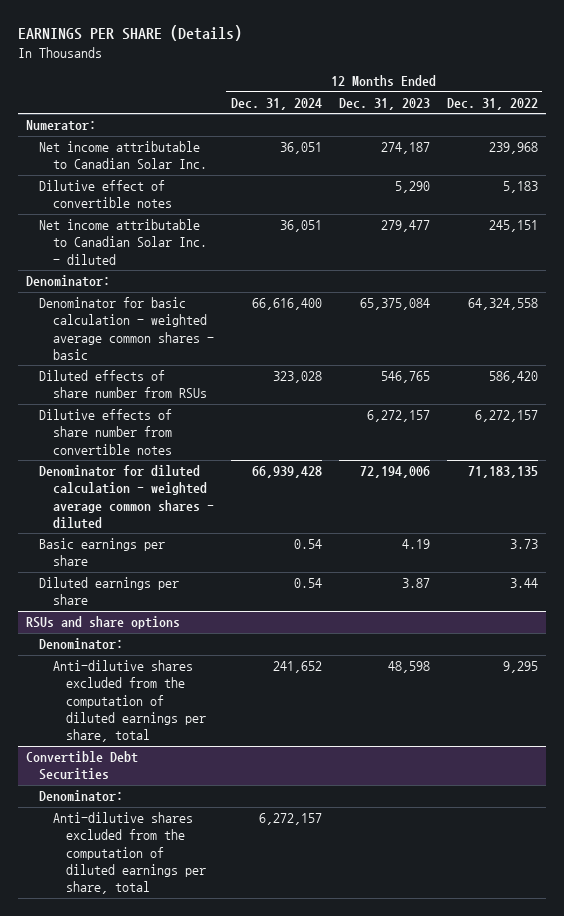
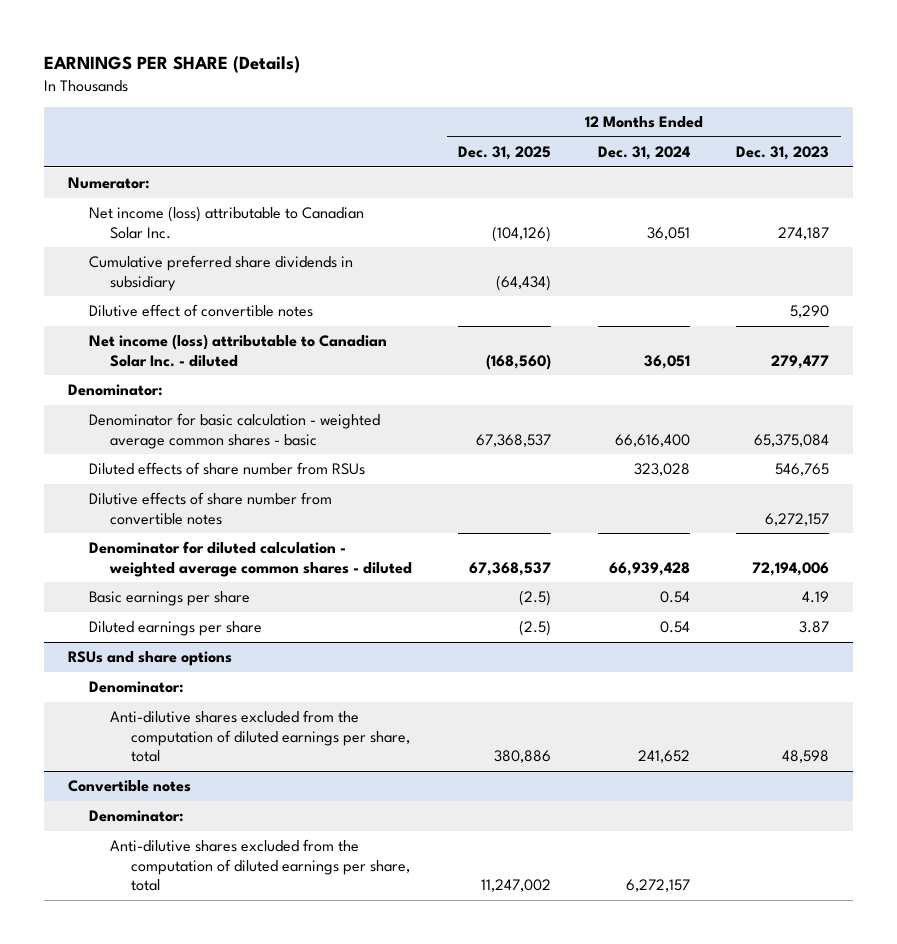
[446,97,538,110] Dec. 31, 2022 -> none
none -> [458,145,552,160] Dec. 31, 2025
[39,141,207,170] Net income attributable to Canadian Solar Inc. -> [88,206,364,239] Net income (loss) attributable to Canadian Solar Inc.
none -> [88,255,353,291] Cumulative preferred share dividends in subsidiary
[39,219,207,265] Net income attributable to Canadian Solar Inc. - diluted -> [88,334,387,367] Net income (loss) attributable to Canadian Solar Inc. - diluted
[26,751,139,781] Convertible Debt Securities -> [67,780,191,793] Convertible notes

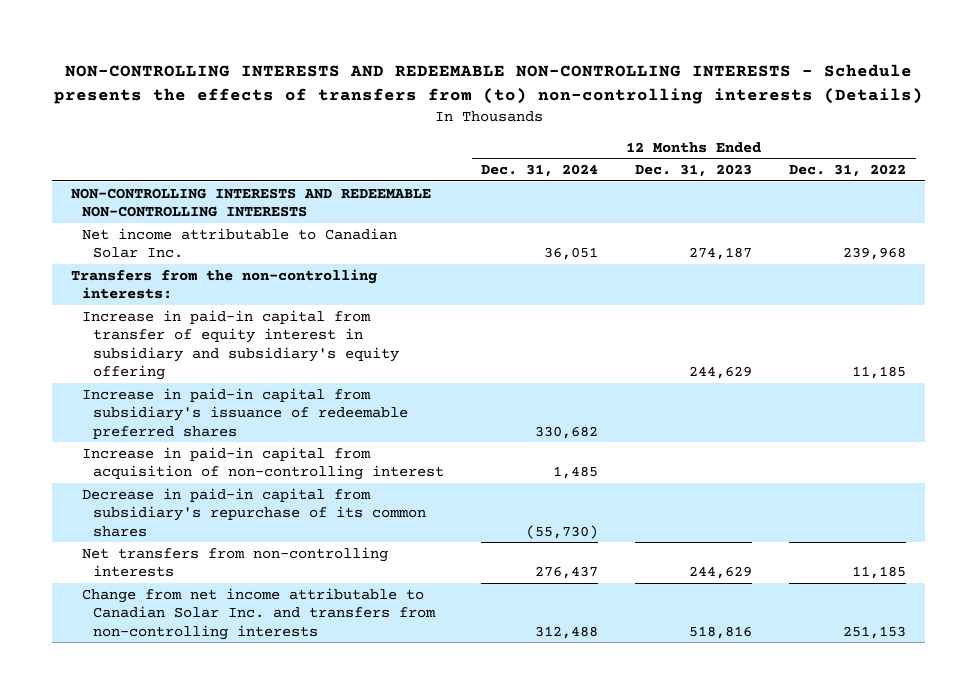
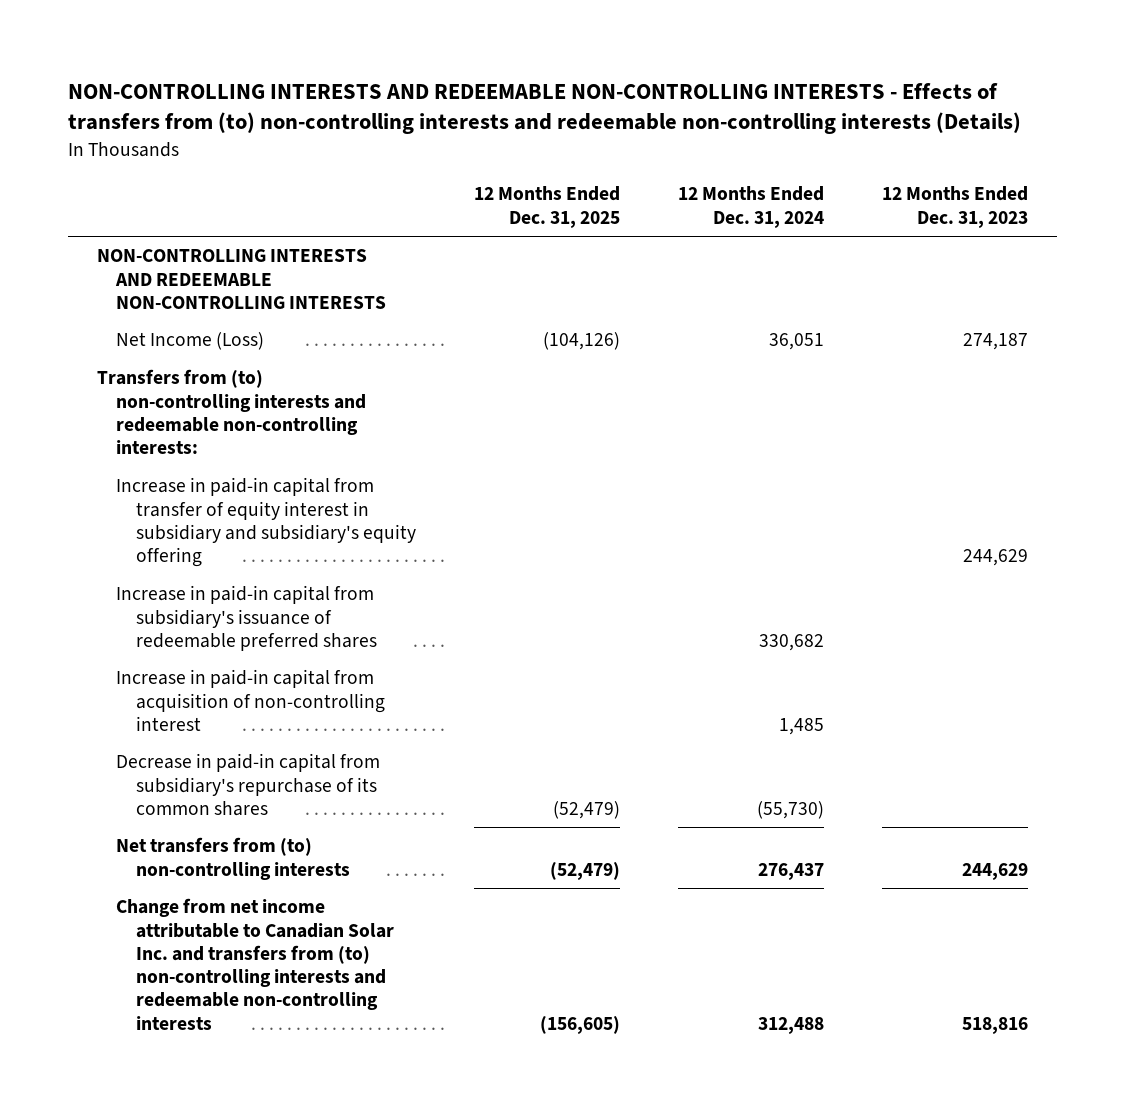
[53,64,923,104] NON-CONTROLLING INTERESTS AND REDEEMABLE NON-CONTROLLING INTERESTS - Schedule presents the effects of transfers from (to) non-controlling interests (Details) -> [68,82,1022,135] NON-CONTROLLING INTERESTS AND REDEEMABLE NON-CONTROLLING INTERESTS - Effects of transfers from (to) non-controlling interests and redeemable non-controlling interests (Details)
[789,163,907,177] Dec. 31, 2022 -> none
none -> [473,186,620,228] 12 Months Ended Dec. 31, 2025
[81,227,397,259] Net income attributable to Canadian Solar Inc. -> [116,332,265,351] Net Income (Loss)
[70,268,377,300] Transfers from the non-controlling interests: -> [97,369,367,455] Transfers from (to) non-controlling interests and redeemable non-controlling interests:
[81,546,388,578] Net transfers from non-controlling interests -> [116,837,350,880] Net transfers from (to) non-controlling interests
[81,587,437,640] Change from net income attributable to Canadian Solar Inc. and transfers from non-controlling interests -> [116,898,394,1030] Change from net income attributable to Canadian Solar Inc. and transfers from (to) non-controlling interests and redeemable non-controlling interests

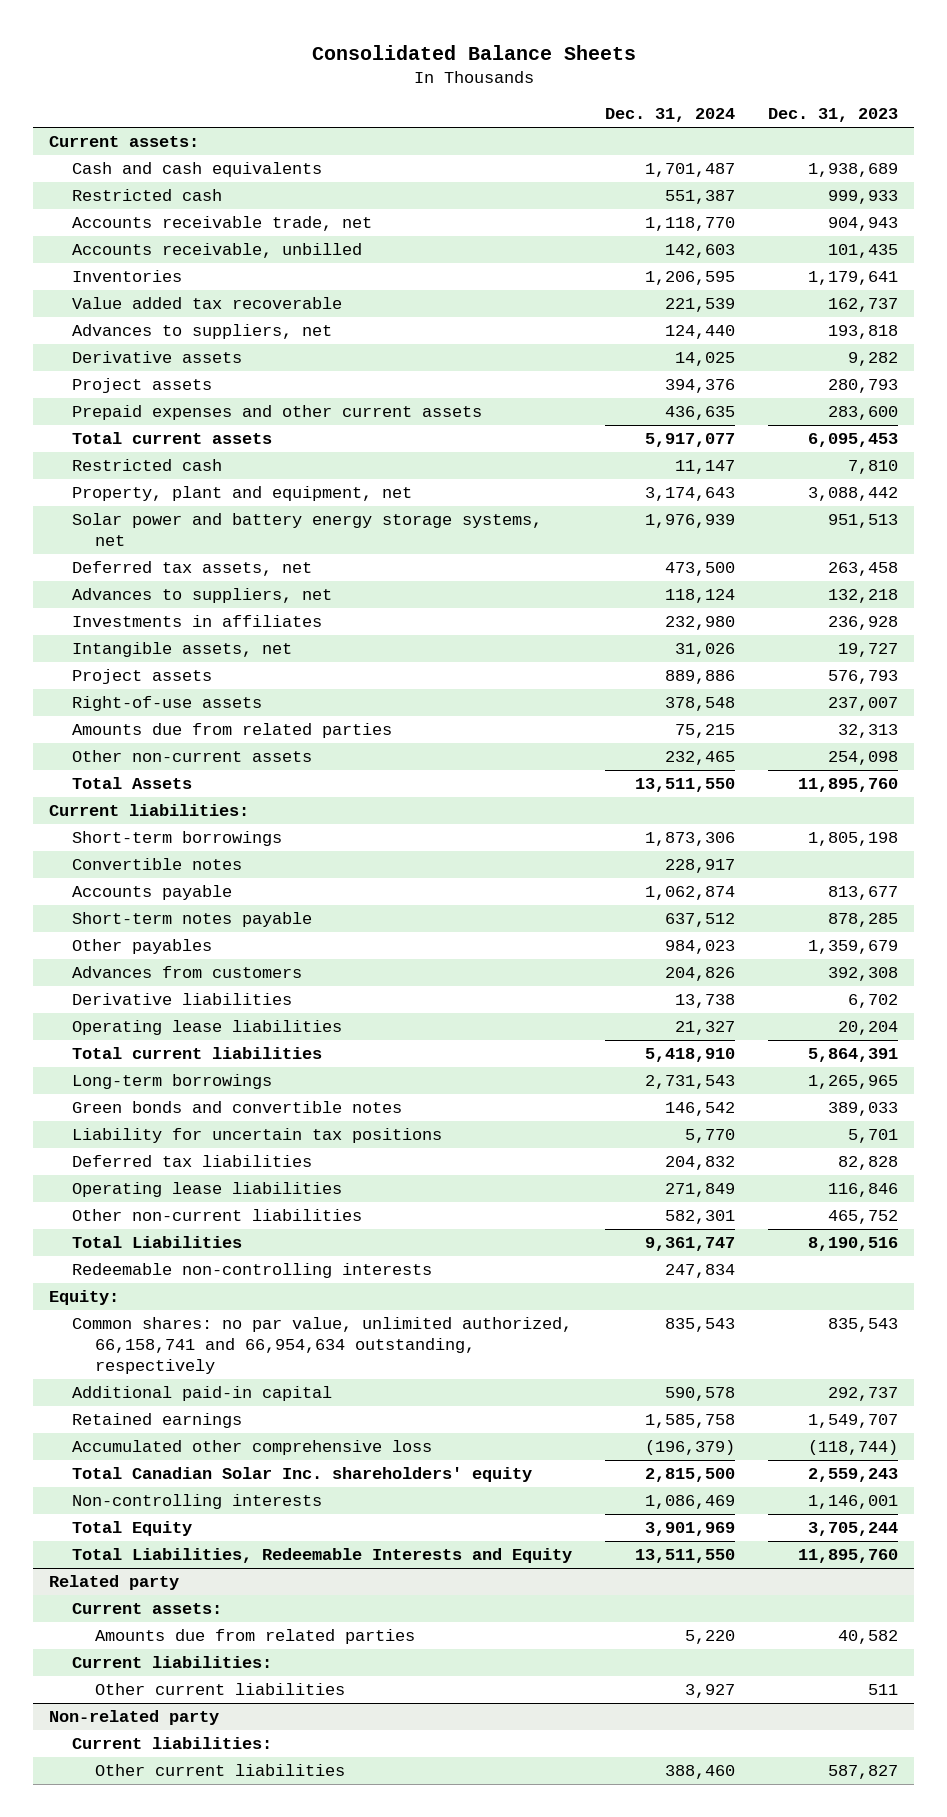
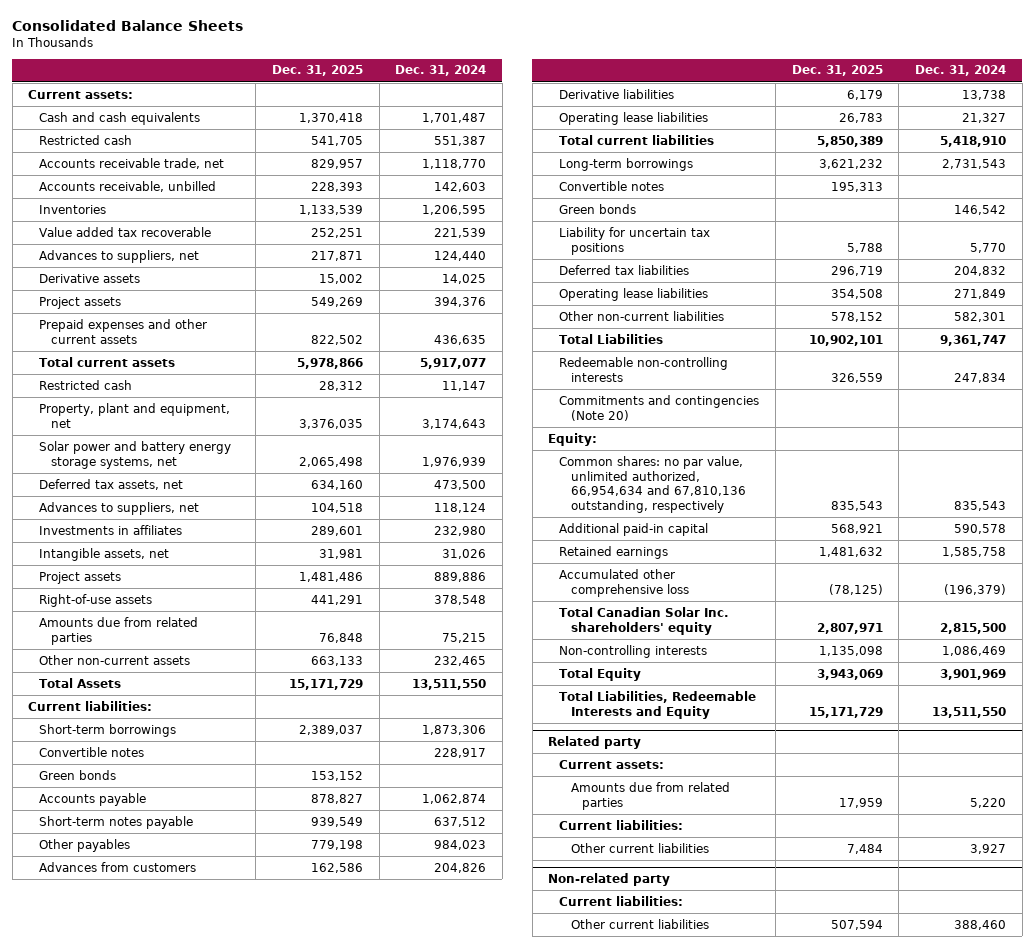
[767,108,898,123] Dec. 31, 2023 -> none
none -> [271,65,363,77] Dec. 31, 2025
none -> [39,769,117,780] Green bonds
none -> [559,180,665,191] Convertible notes
[72,1101,403,1114] Green bonds and convertible notes -> [559,203,637,214] Green bonds
none -> [559,394,760,421] Commitments and contingencies (Note 20)
[72,1317,573,1374] Common shares: no par value, unlimited authorized, 66,158,741 and 66,954,634 outstanding, respectively -> [559,455,746,514] Common shares: no par value, unlimited authorized, 66,954,634 and 67,810,136 outstanding, respectively

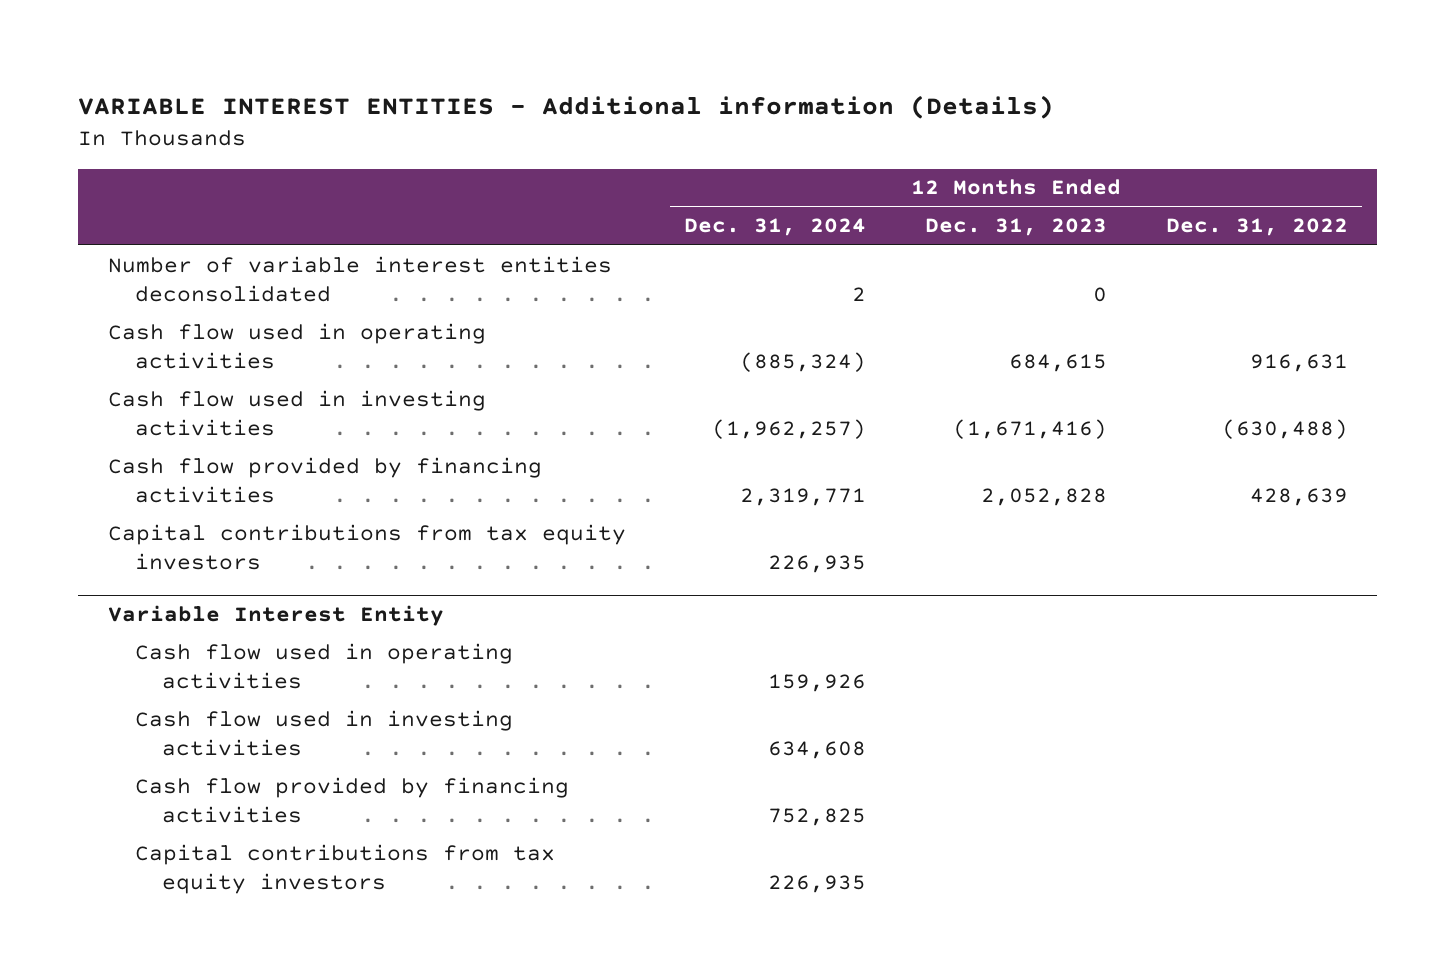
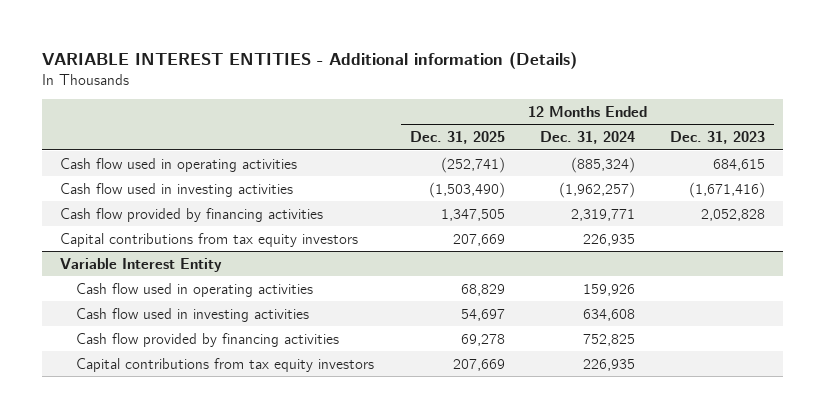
[1165,218,1348,237] Dec. 31, 2022 -> none
none -> [409,131,505,145] Dec. 31, 2025
[107,255,612,302] Number of variable interest entities deconsolidated -> none

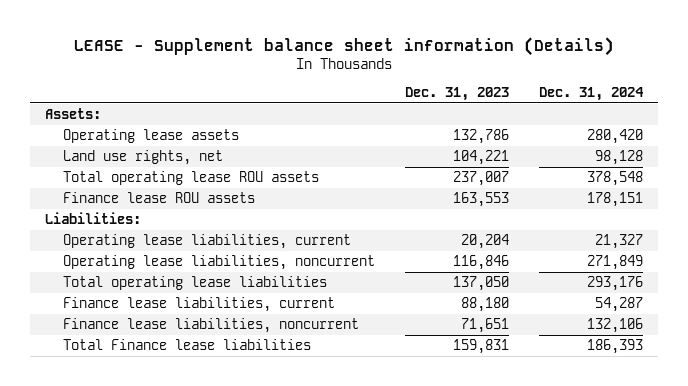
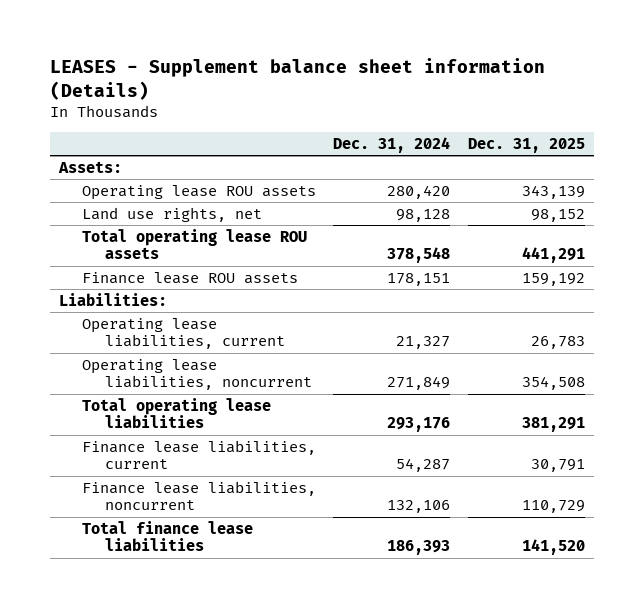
[74,36,615,56] LEASE - Supplement balance sheet information (Details) -> [49,58,545,100] LEASES - Supplement balance sheet information (Details)
[405,87,510,102] Dec. 31, 2023 -> none
none -> [468,138,586,154] Dec. 31, 2025
[63,128,240,143] Operating lease assets -> [81,184,316,200] Operating lease ROU assets
[63,338,312,350] Total Finance lease liabilities -> [81,520,253,552] Total finance lease liabilities

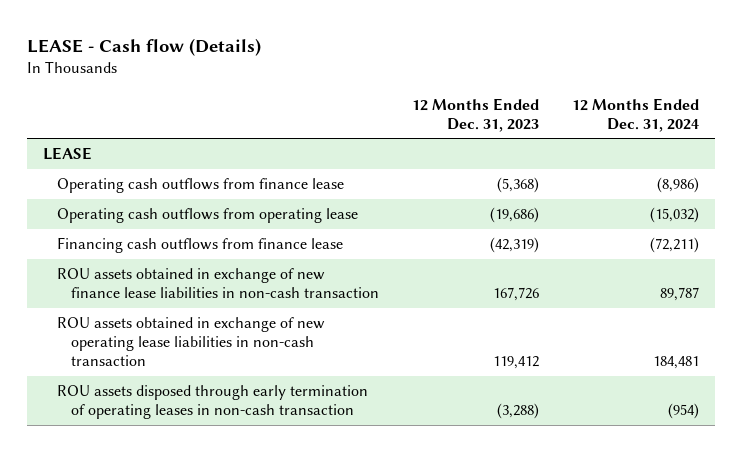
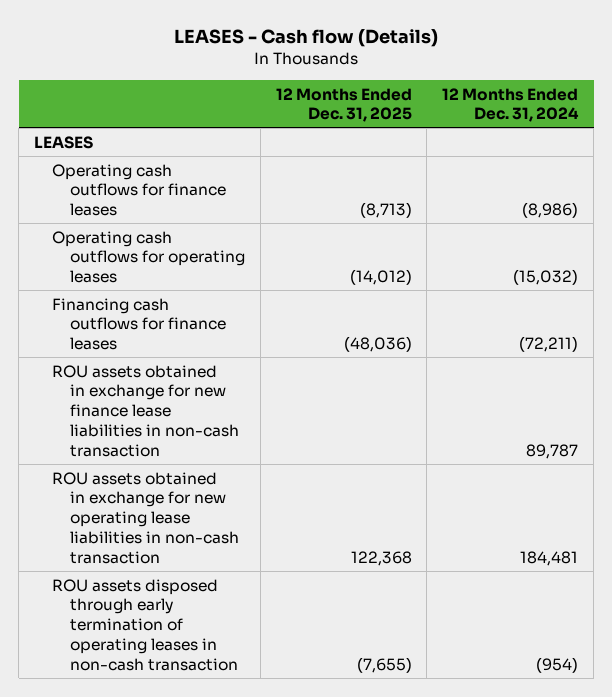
[26,37,261,56] LEASE - Cash flow (Details) -> [174,29,439,48] LEASES - Cash flow (Details)
[411,97,539,132] 12 Months Ended Dec. 31, 2023 -> none
none -> [275,87,412,123] 12 Months Ended Dec. 31, 2025
[43,147,93,161] LEASE -> [33,135,93,149] LEASES
[57,178,345,194] Operating cash outflows from finance lease -> [51,163,226,217] Operating cash outflows for finance leases
[57,208,359,224] Operating cash outflows from operating lease -> [51,230,245,284] Operating cash outflows for operating leases
[57,237,344,254] Financing cash outflows from finance lease -> [51,297,226,351] Financing cash outflows for finance leases
[57,268,379,299] ROU assets obtained in exchange of new finance lease liabilities in non-cash transaction -> [51,364,239,457] ROU assets obtained in exchange for new finance lease liabilities in non-cash transaction
[57,317,326,367] ROU assets obtained in exchange of new operating lease liabilities in non-cash transaction -> [51,471,239,564] ROU assets obtained in exchange for new operating lease liabilities in non-cash transaction

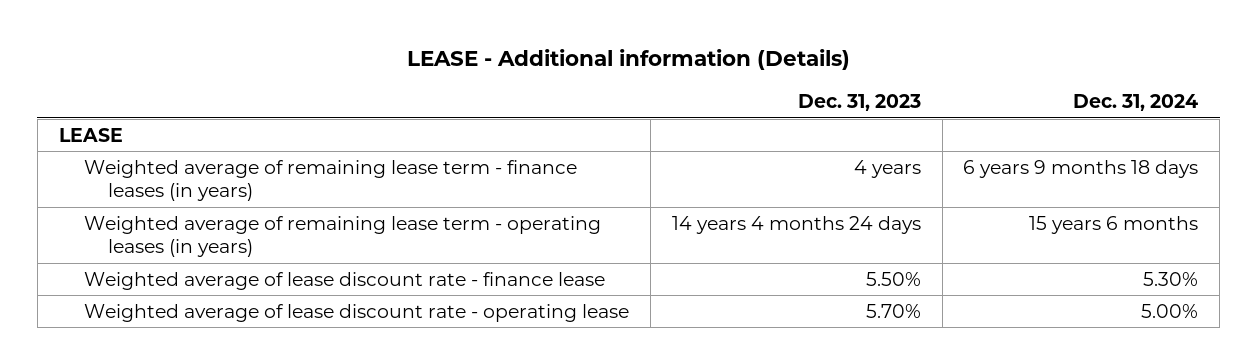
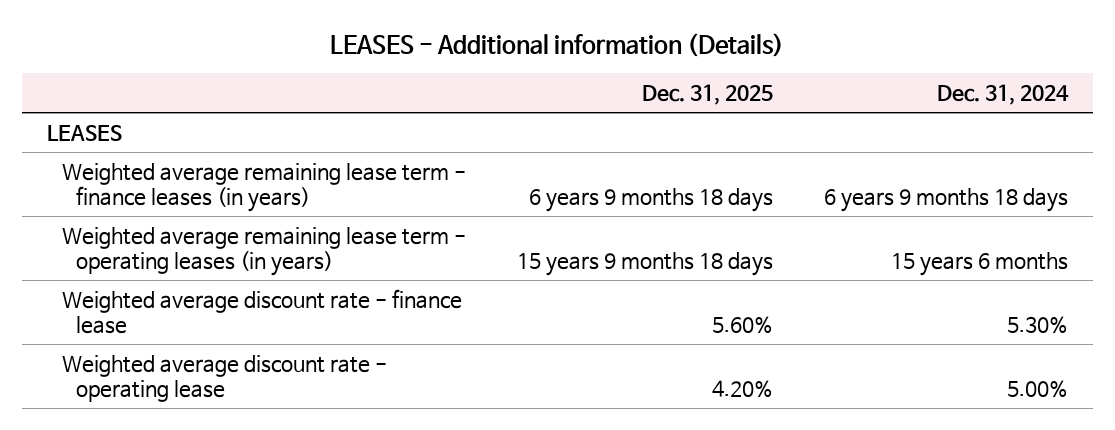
[406,49,850,71] LEASE - Additional information (Details) -> [330,33,785,58] LEASES - Additional information (Details)
[797,94,921,112] Dec. 31, 2023 -> none
none -> [641,84,773,106] Dec. 31, 2025
[58,127,123,142] LEASE -> [47,124,123,141] LEASES
[83,159,577,202] Weighted average of remaining lease term - finance leases (in years) -> [61,162,466,213] Weighted average remaining lease term - finance leases (in years)
[83,215,601,258] Weighted average of remaining lease term - operating leases (in years) -> [61,226,466,277] Weighted average remaining lease term - operating leases (in years)
[83,271,605,290] Weighted average of lease discount rate - finance lease -> [61,288,462,335] Weighted average discount rate - finance lease
[83,303,629,322] Weighted average of lease discount rate - operating lease -> [61,354,387,403] Weighted average discount rate - operating lease

